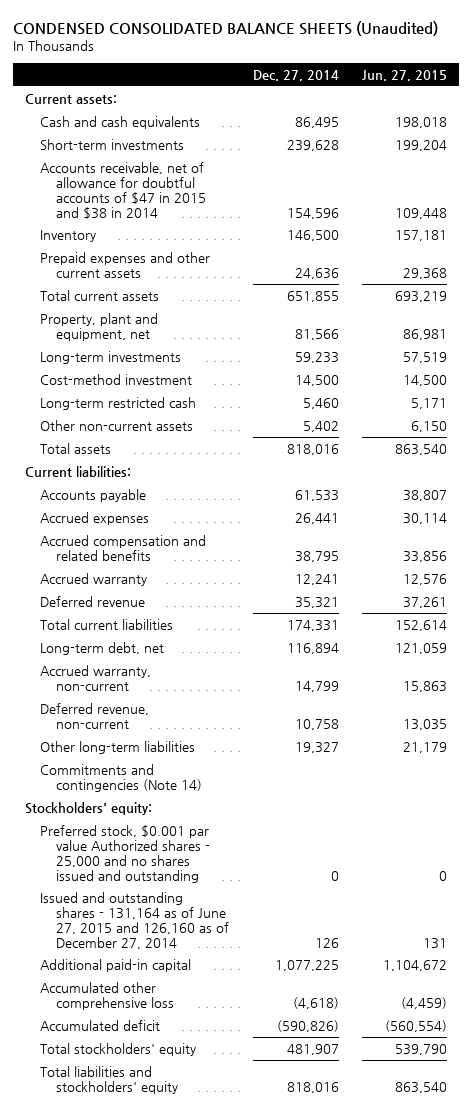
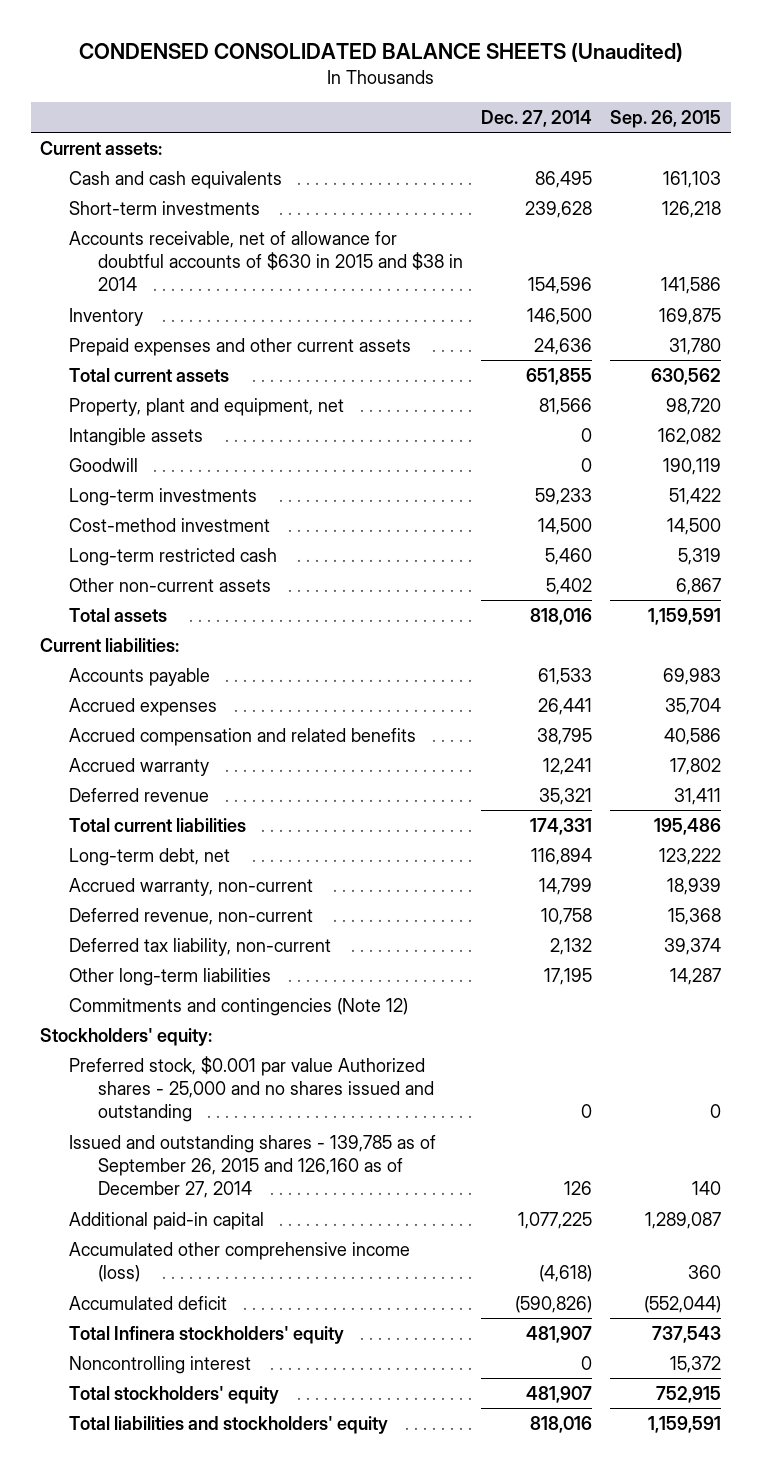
[362,69,448,81] Jun. 27, 2015 -> none
none -> [610,109,722,128] Sep. 26, 2015
[40,161,206,219] Accounts receivable, net of allowance for doubtful accounts of $47 in 2015 and $38 in 2014 -> [69,230,464,292] Accounts receivable, net of allowance for doubtful accounts of $630 in 2015 and $38 in 2014
none -> [69,427,204,446] Intangible assets
none -> [69,457,139,472] Goodwill
none -> [69,937,332,956] Deferred tax liability, non-current
[294,741,339,753] 19,327 -> [544,967,593,985] 17,195
[40,763,202,792] Commitments and contingencies (Note 14) -> [69,997,409,1016] Commitments and contingencies (Note 12)
[40,891,229,949] Issued and outstanding shares - 131,164 as of June 27, 2015 and 126,160 as of December 27, 2014 -> [69,1134,437,1199] Issued and outstanding shares - 139,785 as of September 26, 2015 and 126,160 as of December 27, 2014
[40,981,174,1010] Accumulated other comprehensive loss -> [69,1241,411,1282] Accumulated other comprehensive income (loss)
none -> [69,1325,345,1344] Total Infinera stockholders' equity
none -> [69,1355,252,1374] Noncontrolling interest

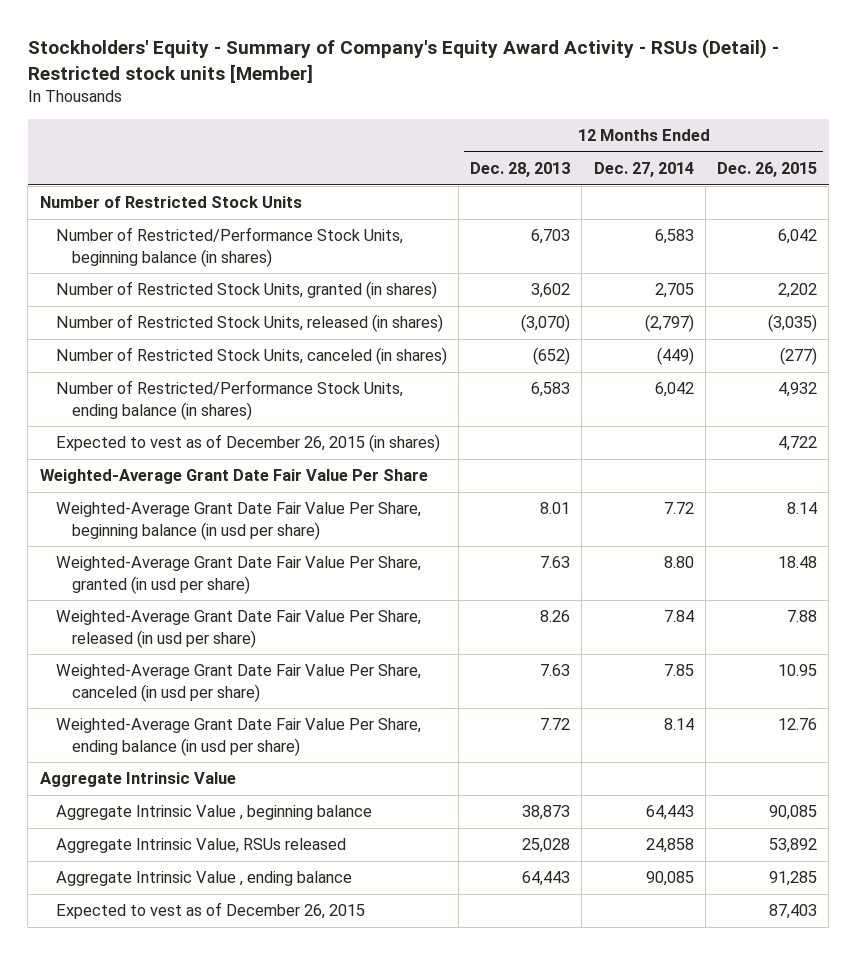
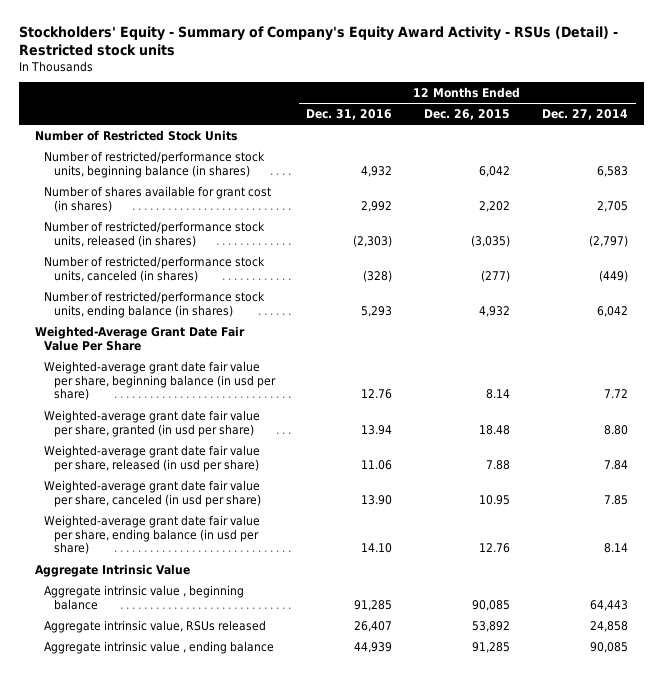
[27,38,779,83] Stockholders' Equity - Summary of Company's Equity Award Activity - RSUs (Detail) - Restricted stock units [Member] -> [19,26,619,57] Stockholders' Equity - Summary of Company's Equity Award Activity - RSUs (Detail) - Restricted stock units
[470,162,571,178] Dec. 28, 2013 -> none
none -> [306,108,393,120] Dec. 31, 2016
[55,434,440,453] Expected to vest as of December 26, 2015 (in shares) -> none
[55,227,403,267] Number of Restricted/Performance Stock Units, beginning balance (in shares) -> [44,150,266,178] Number of restricted/performance stock units, beginning balance (in shares)
[55,281,437,300] Number of Restricted Stock Units, granted (in shares) -> [44,185,272,212] Number of shares available for grant cost (in shares)
[55,314,443,333] Number of Restricted Stock Units, released (in shares) -> [44,220,266,247] Number of restricted/performance stock units, released (in shares)
[55,347,447,366] Number of Restricted Stock Units, canceled (in shares) -> [44,255,266,282] Number of restricted/performance stock units, canceled (in shares)
[55,380,403,420] Number of Restricted/Performance Stock Units, ending balance (in shares) -> [44,290,266,318] Number of restricted/performance stock units, ending balance (in shares)
[55,502,421,540] Weighted-Average Grant Date Fair Value Per Share, beginning balance (in usd per share) -> [44,360,276,401] Weighted-average grant date fair value per share, beginning balance (in usd per share)
[55,556,421,594] Weighted-Average Grant Date Fair Value Per Share, granted (in usd per share) -> [44,409,261,437] Weighted-average grant date fair value per share, granted (in usd per share)
[55,610,421,648] Weighted-Average Grant Date Fair Value Per Share, released (in usd per share) -> [44,444,261,472] Weighted-average grant date fair value per share, released (in usd per share)
[55,664,421,702] Weighted-Average Grant Date Fair Value Per Share, canceled (in usd per share) -> [44,479,261,507] Weighted-average grant date fair value per share, canceled (in usd per share)
[55,718,421,756] Weighted-Average Grant Date Fair Value Per Share, ending balance (in usd per share) -> [44,514,261,555] Weighted-average grant date fair value per share, ending balance (in usd per share)
[55,902,365,920] Expected to vest as of December 26, 2015 -> none
[55,805,372,821] Aggregate Intrinsic Value , beginning balance -> [44,584,245,610] Aggregate intrinsic value , beginning balance
[55,838,346,854] Aggregate Intrinsic Value, RSUs released -> [44,619,267,633] Aggregate intrinsic value, RSUs released
[55,871,352,887] Aggregate Intrinsic Value , ending balance -> [44,640,275,654] Aggregate intrinsic value , ending balance

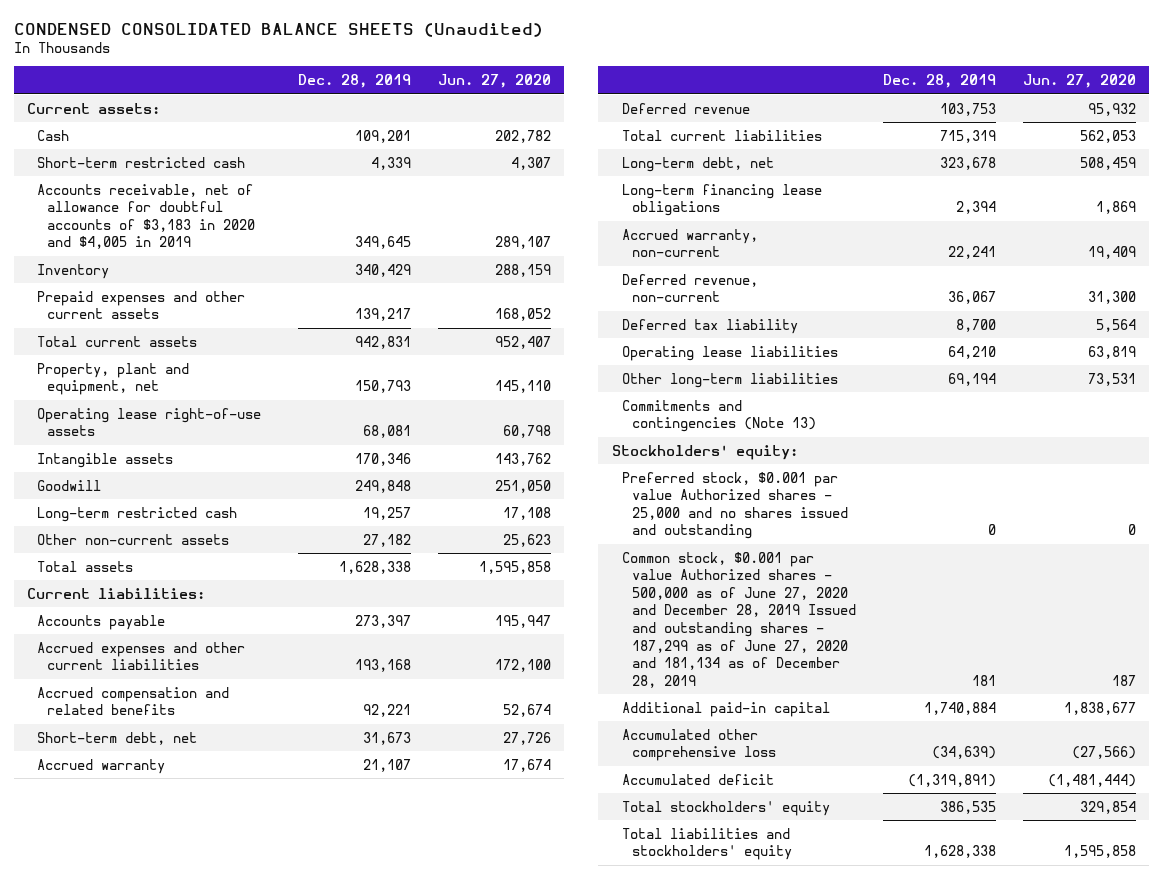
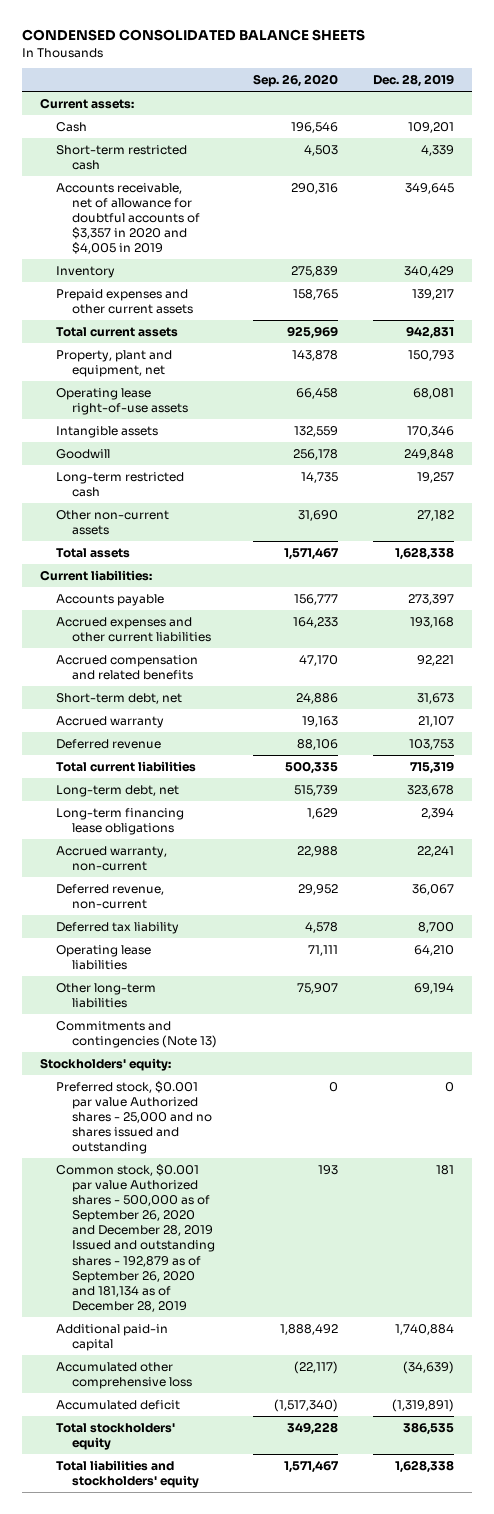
[13,22,543,37] CONDENSED CONSOLIDATED BALANCE SHEETS (Unaudited) -> [21,29,365,42] CONDENSED CONSOLIDATED BALANCE SHEETS
[437,74,551,89] Jun. 27, 2020 -> none
none -> [252,74,338,88] Sep. 26, 2020
[37,183,256,250] Accounts receivable, net of allowance for doubtful accounts of $3,183 in 2020 and $4,005 in 2019 -> [55,182,201,255] Accounts receivable, net of allowance for doubtful accounts of $3,357 in 2020 and $4,005 in 2019
[621,551,856,688] Common stock, $0.001 par value Authorized shares - 500,000 as of June 27, 2020 and December 28, 2019 Issued and outstanding shares - 187,299 as of June 27, 2020 and 181,134 as of December 28, 2019 -> [55,1163,216,1312] Common stock, $0.001 par value Authorized shares - 500,000 as of September 26, 2020 and December 28, 2019 Issued and outstanding shares - 192,879 as of September 26, 2020 and 181,134 as of December 28, 2019

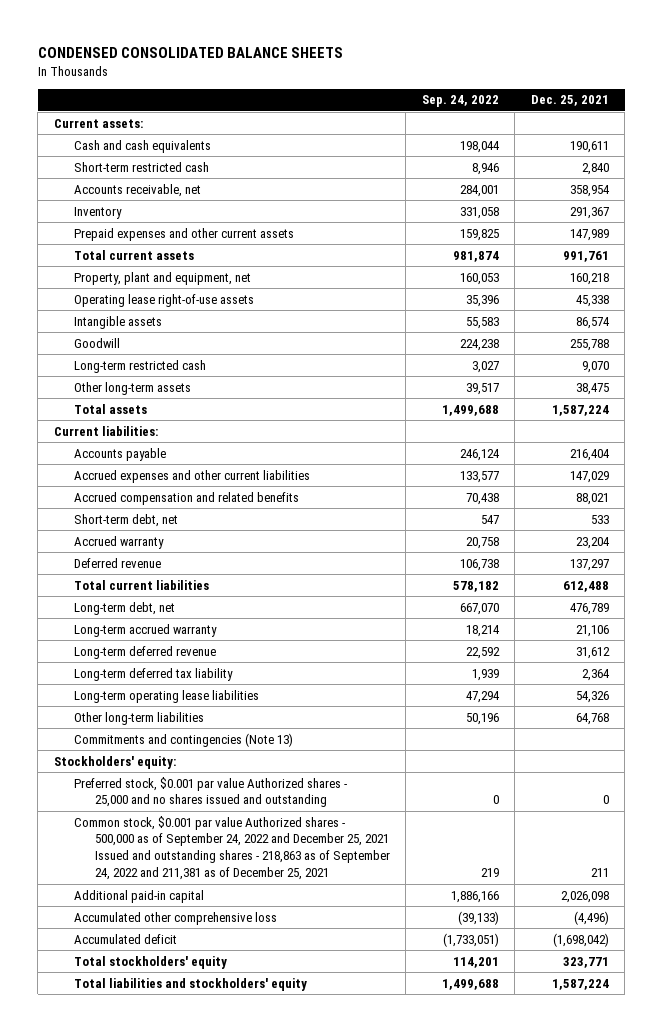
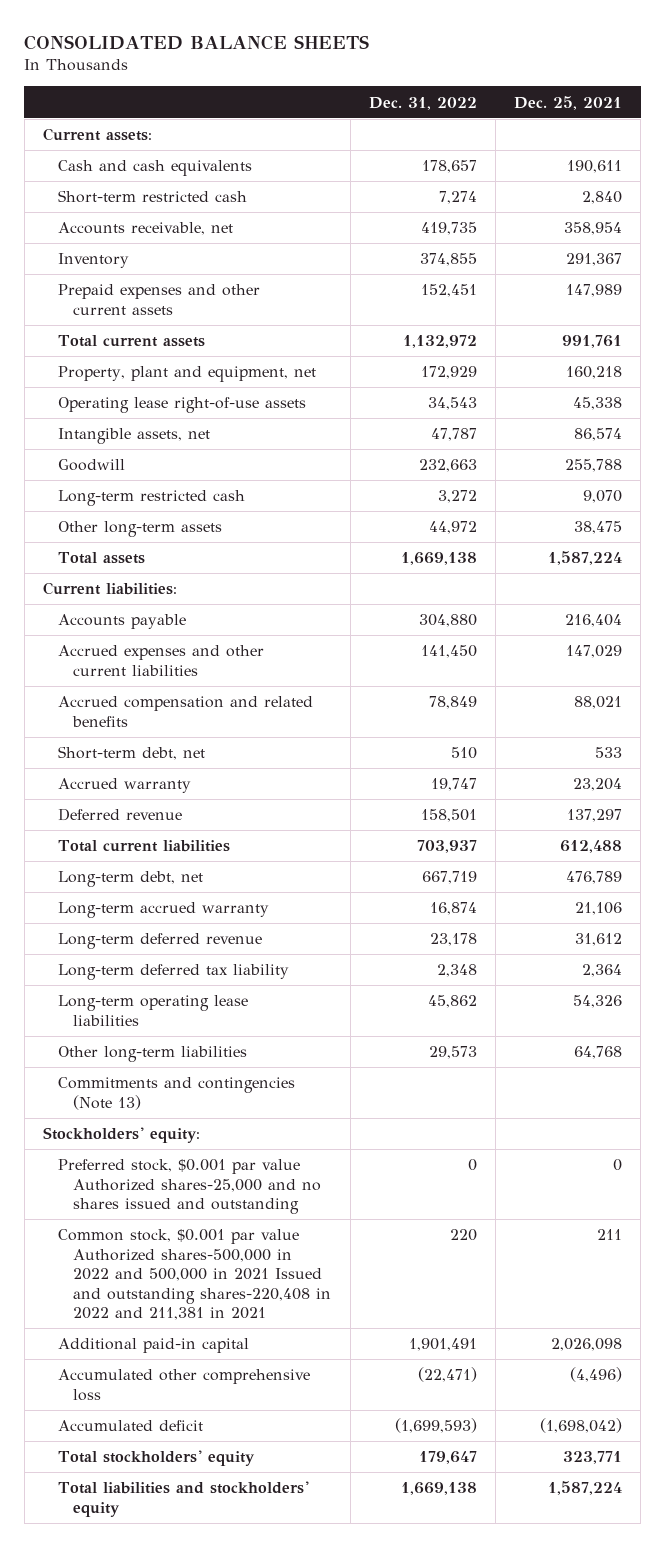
[37,47,343,59] CONDENSED CONSOLIDATED BALANCE SHEETS -> [24,34,370,50] CONSOLIDATED BALANCE SHEETS
[421,95,499,108] Sep. 24, 2022 -> none
none -> [368,96,477,110] Dec. 31, 2022
[74,315,163,329] Intangible assets -> [58,428,211,445] Intangible assets, net
[74,776,348,808] Preferred stock, $0.001 par value Authorized shares - 25,000 and no shares issued and outstanding -> [58,1159,322,1215] Preferred stock, $0.001 par value Authorized shares-25,000 and no shares issued and outstanding
[74,815,391,881] Common stock, $0.001 par value Authorized shares - 500,000 as of September 24, 2022 and December 25, 2021 Issued and outstanding shares - 218,863 as of September 24, 2022 and 211,381 as of December 25, 2021 -> [58,1229,332,1321] Common stock, $0.001 par value Authorized shares-500,000 in 2022 and 500,000 in 2021 Issued and outstanding shares-220,408 in 2022 and 211,381 in 2021

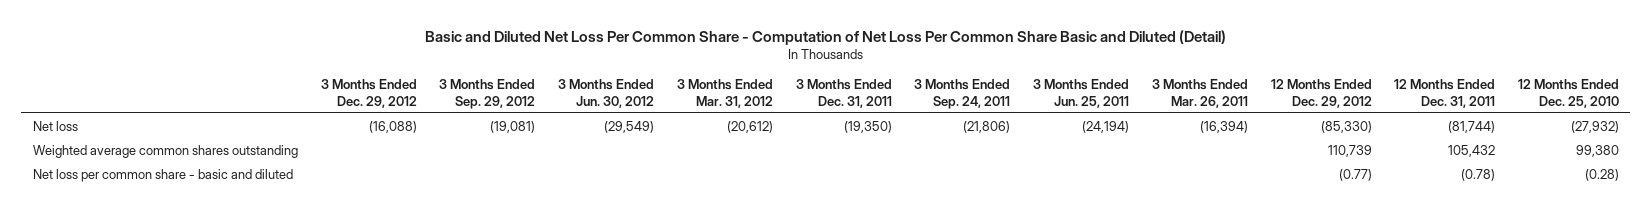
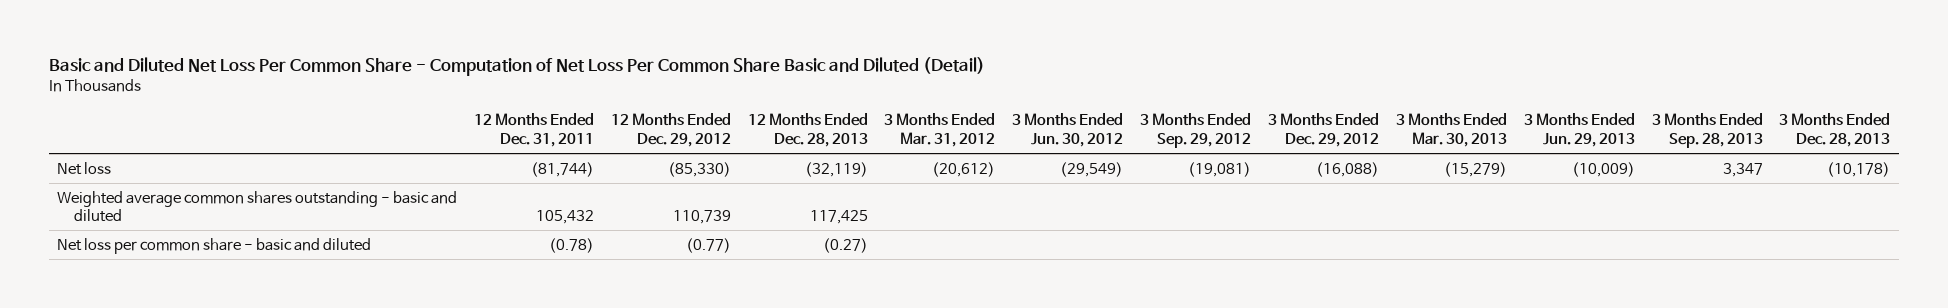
[795,78,892,108] 3 Months Ended Dec. 31, 2011 -> none
[914,78,1011,109] 3 Months Ended Sep. 24, 2011 -> none
[1033,78,1130,108] 3 Months Ended Jun. 25, 2011 -> none
[1151,78,1248,108] 3 Months Ended Mar. 26, 2011 -> none
[1518,78,1620,108] 12 Months Ended Dec. 25, 2010 -> none
none -> [747,113,868,147] 12 Months Ended Dec. 28, 2013
none -> [1395,113,1507,147] 3 Months Ended Mar. 30, 2013
none -> [1523,113,1635,147] 3 Months Ended Jun. 29, 2013
none -> [1651,113,1763,148] 3 Months Ended Sep. 28, 2013
none -> [1779,113,1891,147] 3 Months Ended Dec. 28, 2013
[32,144,298,158] Weighted average common shares outstanding -> [57,190,458,223] Weighted average common shares outstanding - basic and diluted

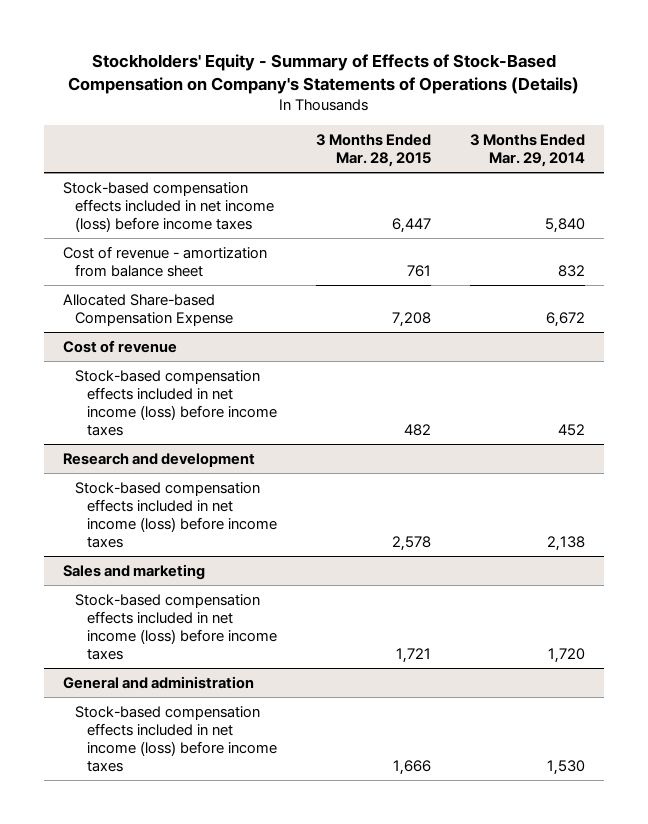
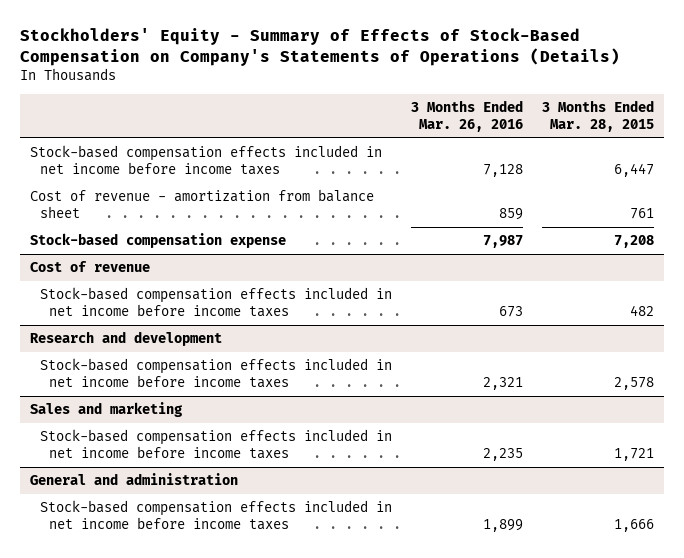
[469,133,585,167] 3 Months Ended Mar. 29, 2014 -> none
none -> [410,99,523,133] 3 Months Ended Mar. 26, 2016
[63,181,275,233] Stock-based compensation effects included in net income (loss) before income taxes -> [29,145,382,176] Stock-based compensation effects included in net income before income taxes
[63,293,234,326] Allocated Share-based Compensation Expense -> [29,233,286,249] Stock-based compensation expense
[75,369,278,437] Stock-based compensation effects included in net income (loss) before income taxes -> [39,287,392,318] Stock-based compensation effects included in net income before income taxes
[75,481,278,549] Stock-based compensation effects included in net income (loss) before income taxes -> [39,358,392,389] Stock-based compensation effects included in net income before income taxes
[75,593,278,661] Stock-based compensation effects included in net income (loss) before income taxes -> [39,429,392,460] Stock-based compensation effects included in net income before income taxes
[75,705,278,773] Stock-based compensation effects included in net income (loss) before income taxes -> [39,500,392,531] Stock-based compensation effects included in net income before income taxes

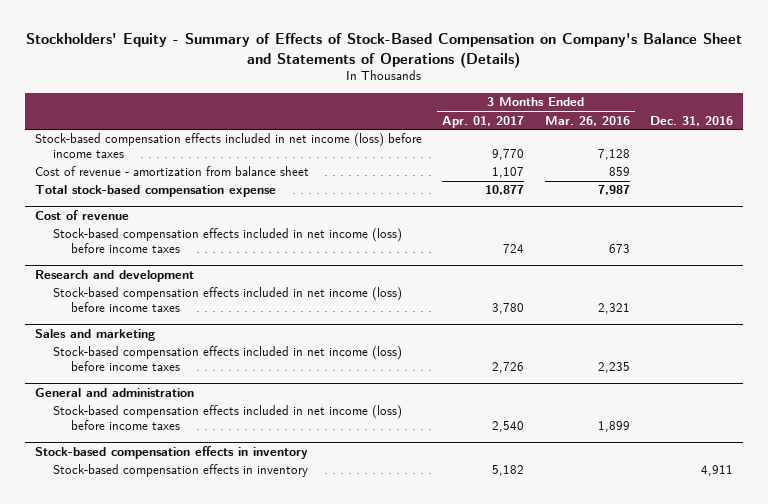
[20,28,621,67] Stockholders' Equity - Summary of Effects of Stock-Based Compensation on Company's Statements of Operations (Details) -> [26,33,743,68] Stockholders' Equity - Summary of Effects of Stock-Based Compensation on Company's Balance Sheet and Statements of Operations (Details)
[542,99,655,133] 3 Months Ended Mar. 28, 2015 -> none
none -> [442,115,525,128] Apr. 01, 2017
none -> [650,115,734,126] Dec. 31, 2016
[29,145,382,176] Stock-based compensation effects included in net income before income taxes -> [35,133,423,159] Stock-based compensation effects included in net income (loss) before income taxes
[29,233,286,249] Stock-based compensation expense -> [35,185,277,198] Total stock-based compensation expense
[39,287,392,318] Stock-based compensation effects included in net income before income taxes -> [53,228,403,254] Stock-based compensation effects included in net income (loss) before income taxes
[39,358,392,389] Stock-based compensation effects included in net income before income taxes -> [53,287,403,313] Stock-based compensation effects included in net income (loss) before income taxes
[39,429,392,460] Stock-based compensation effects included in net income before income taxes -> [53,346,403,372] Stock-based compensation effects included in net income (loss) before income taxes
[39,500,392,531] Stock-based compensation effects included in net income before income taxes -> [53,405,403,431] Stock-based compensation effects included in net income (loss) before income taxes
none -> [35,445,309,459] Stock-based compensation effects in inventory
none -> [53,464,309,478] Stock-based compensation effects in inventory

